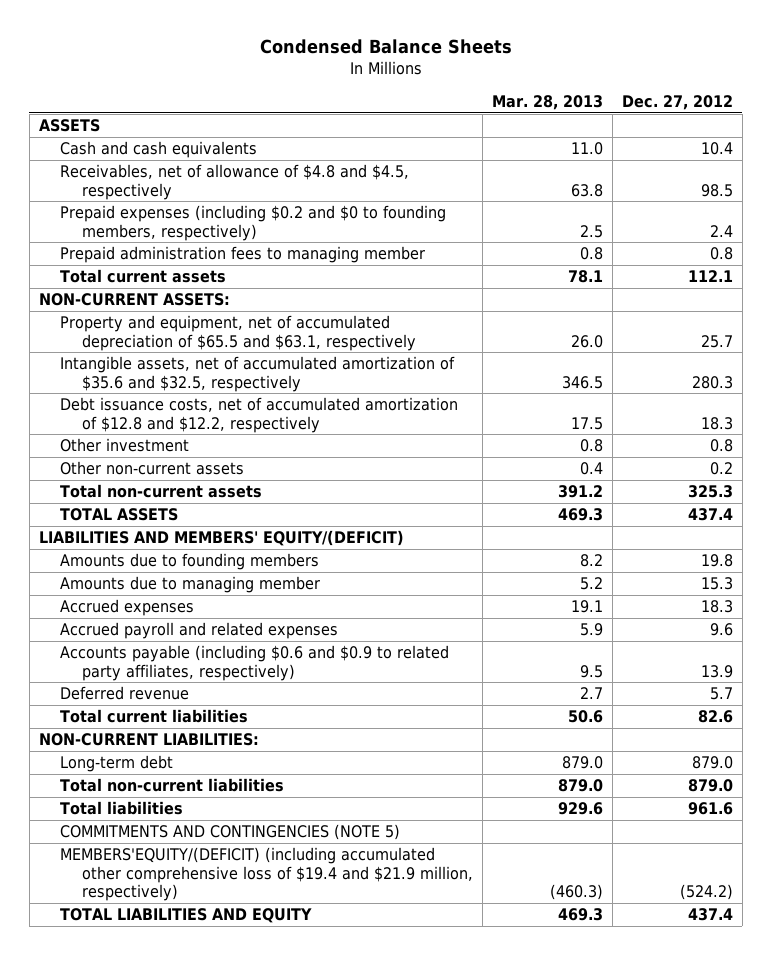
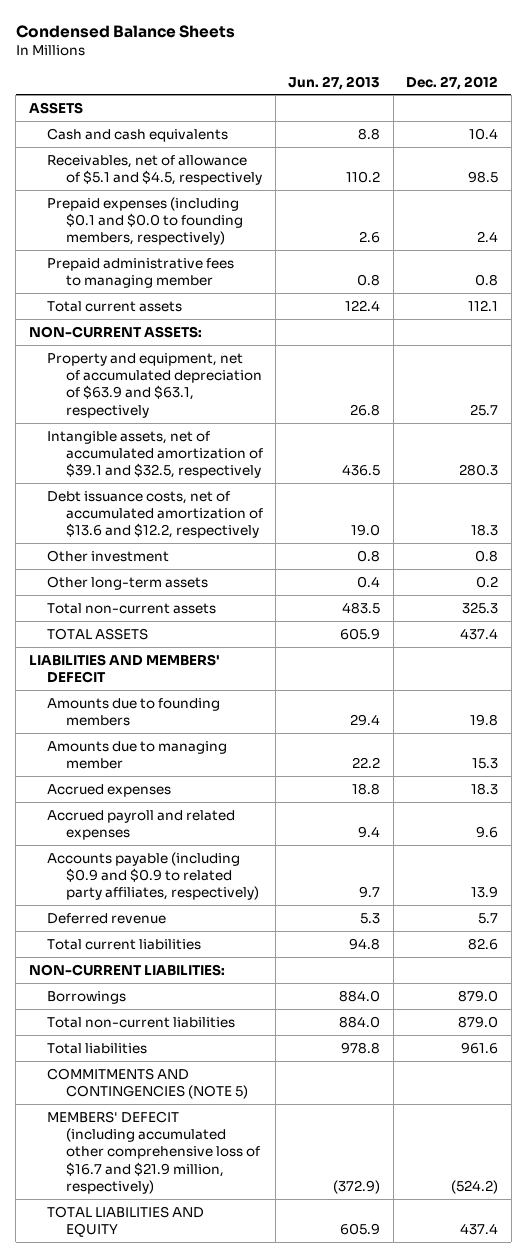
[492,94,604,110] Mar. 28, 2013 -> none
none -> [288,75,381,90] Jun. 27, 2013
[60,164,410,200] Receivables, net of allowance of $4.8 and $4.5, respectively -> [47,154,262,186] Receivables, net of allowance of $5.1 and $4.5, respectively
[60,205,447,241] Prepaid expenses (including $0.2 and $0 to founding members, respectively) -> [47,196,243,246] Prepaid expenses (including $0.1 and $0.0 to founding members, respectively)
[60,246,426,264] Prepaid administration fees to managing member -> [47,257,235,289] Prepaid administrative fees to managing member
[60,315,417,351] Property and equipment, net of accumulated depreciation of $65.5 and $63.1, respectively -> [47,352,262,418] Property and equipment, net of accumulated depreciation of $63.9 and $63.1, respectively
[60,356,456,392] Intangible assets, net of accumulated amortization of $35.6 and $32.5, respectively -> [47,430,263,479] Intangible assets, net of accumulated amortization of $39.1 and $32.5, respectively
[60,397,459,433] Debt issuance costs, net of accumulated amortization of $12.8 and $12.2, respectively -> [47,490,263,539] Debt issuance costs, net of accumulated amortization of $13.6 and $12.2, respectively
[60,461,245,476] Other non-current assets -> [47,575,209,590] Other long-term assets
[38,530,404,547] LIABILITIES AND MEMBERS' EQUITY/(DEFICIT) -> [28,653,220,684] LIABILITIES AND MEMBERS' DEFECIT
[60,645,450,681] Accounts payable (including $0.6 and $0.9 to related party affiliates, respectively) -> [47,851,259,901] Accounts payable (including $0.9 and $0.9 to related party affiliates, respectively)
[60,755,174,773] Long-term debt -> [47,990,127,1004] Borrowings
[60,847,474,902] MEMBERS'EQUITY/(DEFICIT) (including accumulated other comprehensive loss of $19.4 and $21.9 million, respectively) -> [47,1110,260,1195] MEMBERS' DEFECIT (including accumulated other comprehensive loss of $16.7 and $21.9 million, respectively)

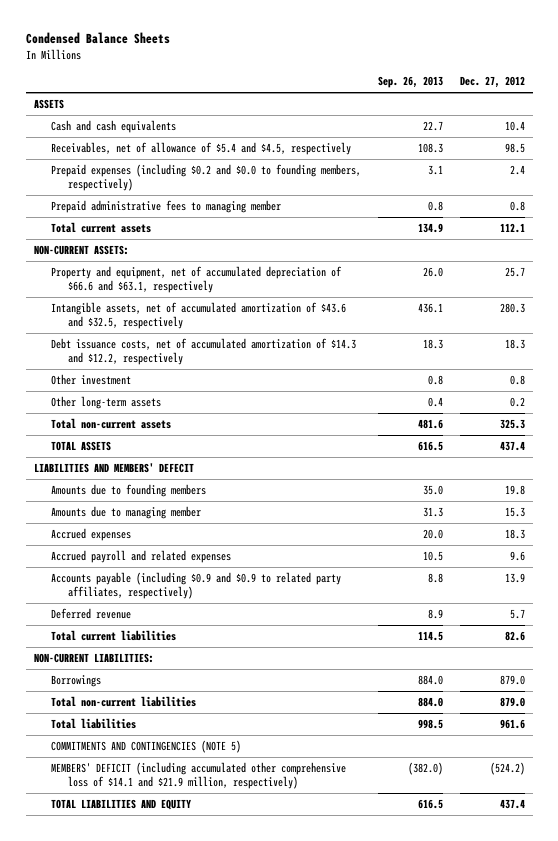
[288,75,381,90] Jun. 27, 2013 -> none
none -> [377,76,443,89] Sep. 26, 2013
[47,154,262,186] Receivables, net of allowance of $5.1 and $4.5, respectively -> [51,141,352,155] Receivables, net of allowance of $5.4 and $4.5, respectively
[47,196,243,246] Prepaid expenses (including $0.1 and $0.0 to founding members, respectively) -> [51,163,362,192] Prepaid expenses (including $0.2 and $0.0 to founding members, respectively)
[47,352,262,418] Property and equipment, net of accumulated depreciation of $63.9 and $63.1, respectively -> [51,265,343,294] Property and equipment, net of accumulated depreciation of $66.6 and $63.1, respectively
[47,430,263,479] Intangible assets, net of accumulated amortization of $39.1 and $32.5, respectively -> [51,301,347,330] Intangible assets, net of accumulated amortization of $43.6 and $32.5, respectively
[47,490,263,539] Debt issuance costs, net of accumulated amortization of $13.6 and $12.2, respectively -> [51,337,357,366] Debt issuance costs, net of accumulated amortization of $14.3 and $12.2, respectively
[47,1110,260,1195] MEMBERS' DEFECIT (including accumulated other comprehensive loss of $16.7 and $21.9 million, respectively) -> [51,761,347,790] MEMBERS' DEFICIT (including accumulated other comprehensive loss of $14.1 and $21.9 million, respectively)

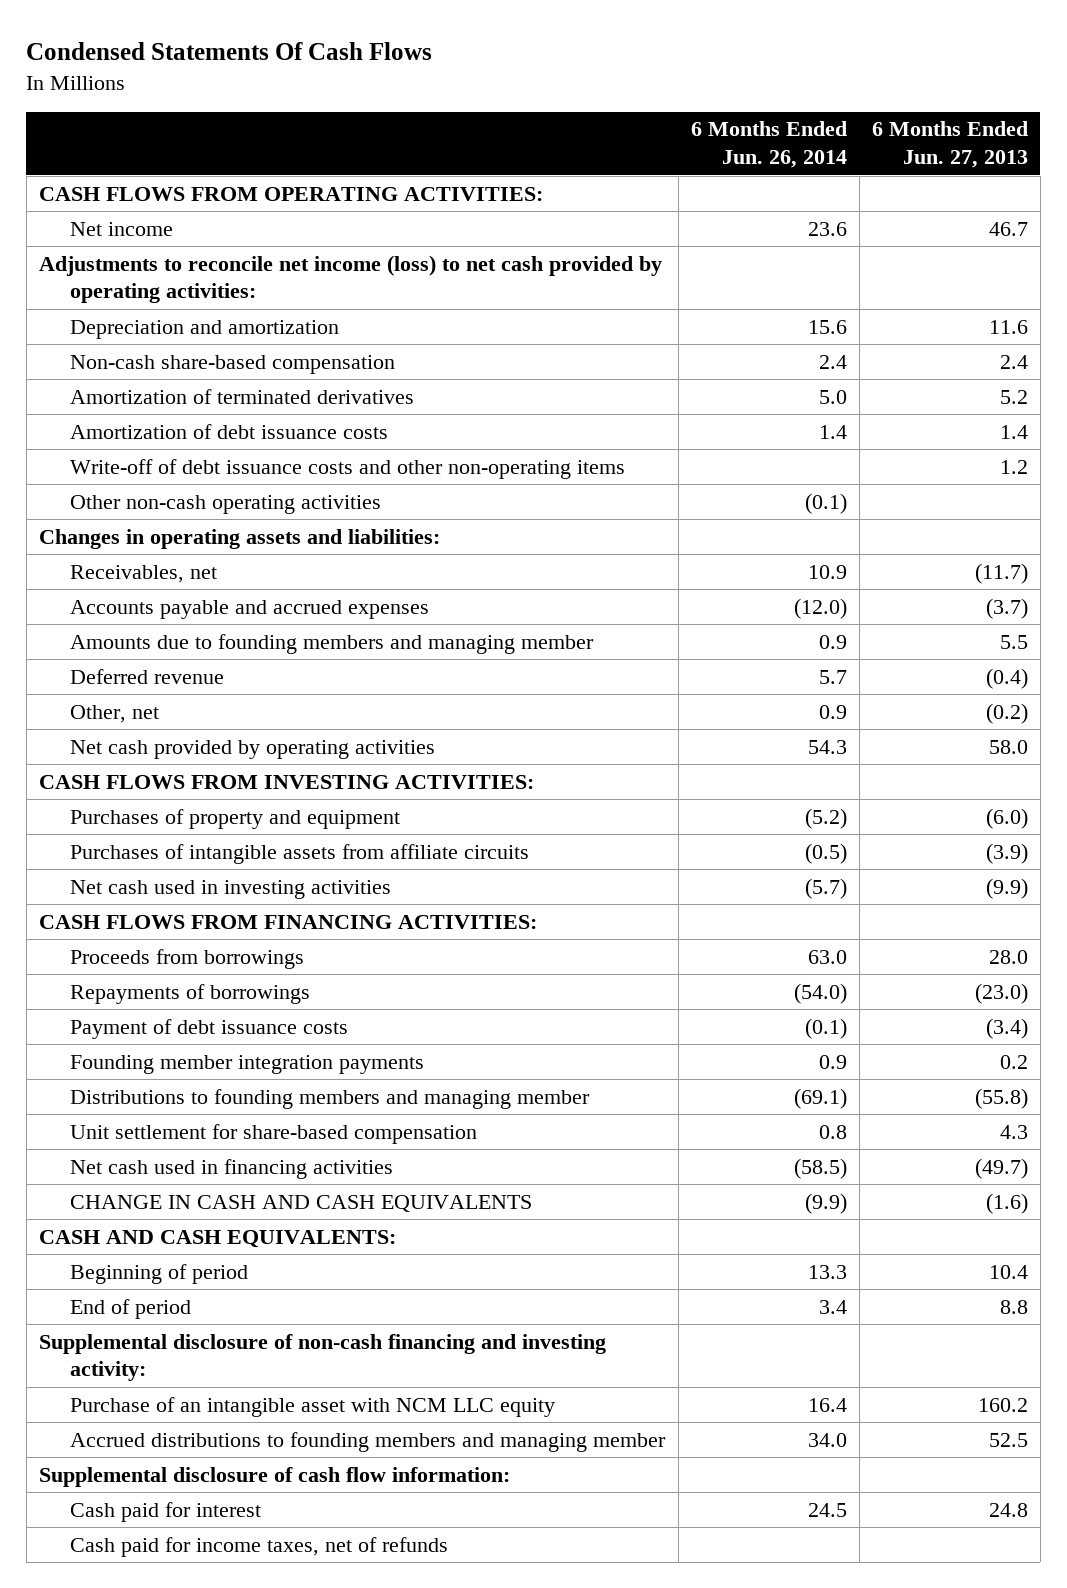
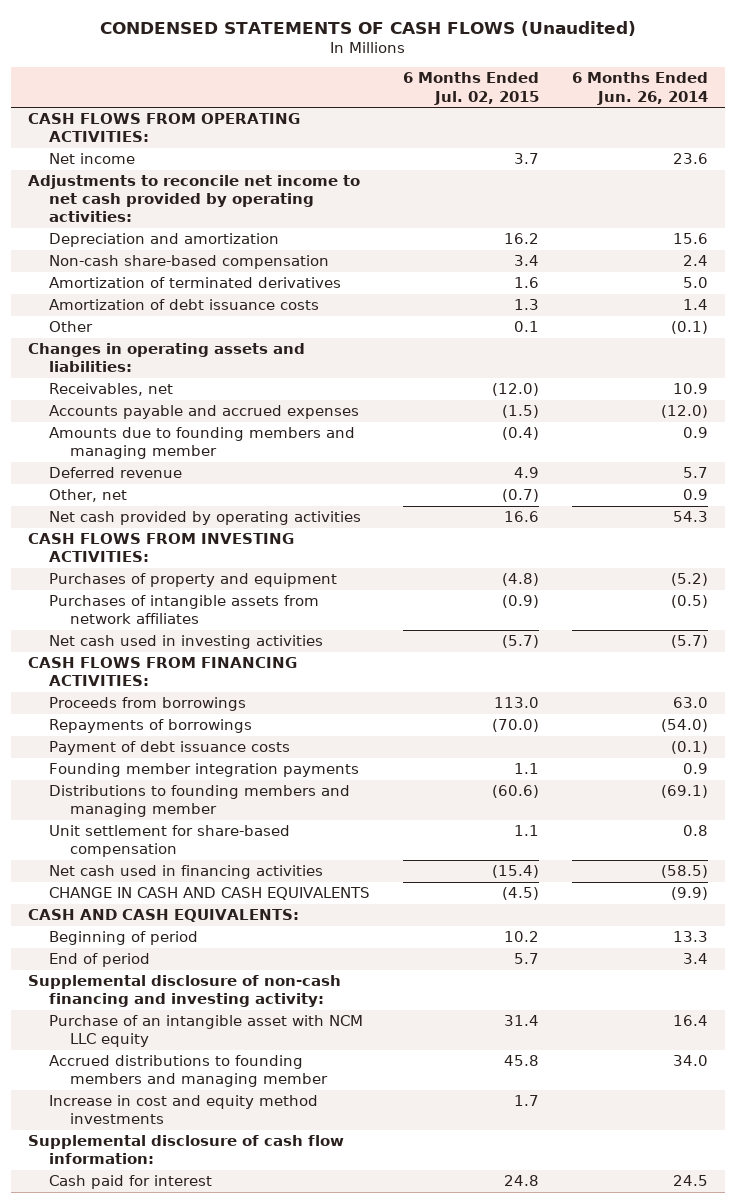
[26,42,433,61] Condensed Statements Of Cash Flows -> [100,20,637,36] CONDENSED STATEMENTS OF CASH FLOWS (Unaudited)
[871,121,1028,169] 6 Months Ended Jun. 27, 2013 -> none
none -> [403,72,540,105] 6 Months Ended Jul. 02, 2015
[38,254,662,304] Adjustments to reconcile net income (loss) to net cash provided by operating activities: -> [28,175,361,223] Adjustments to reconcile net income to net cash provided by operating activities:
[70,458,626,479] Write-off of debt issuance costs and other non-operating items -> none
[70,494,382,514] Other non-cash operating activities -> [49,321,94,333] Other
[70,843,530,864] Purchases of intangible assets from affiliate circuits -> [49,595,320,625] Purchases of intangible assets from network affiliates
none -> [49,1095,319,1125] Increase in cost and equity method investments
[70,1536,449,1557] Cash paid for income taxes, net of refunds -> none

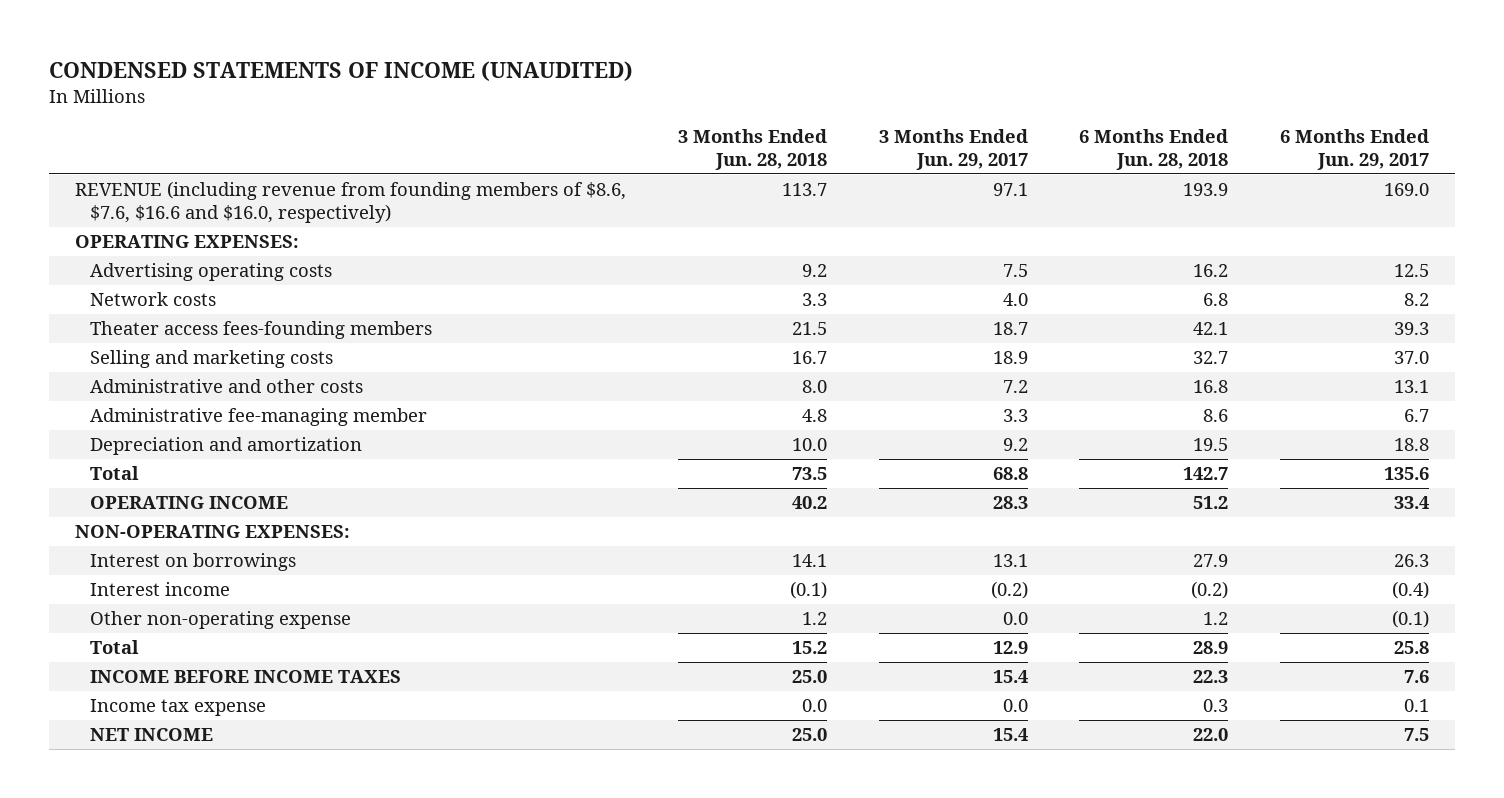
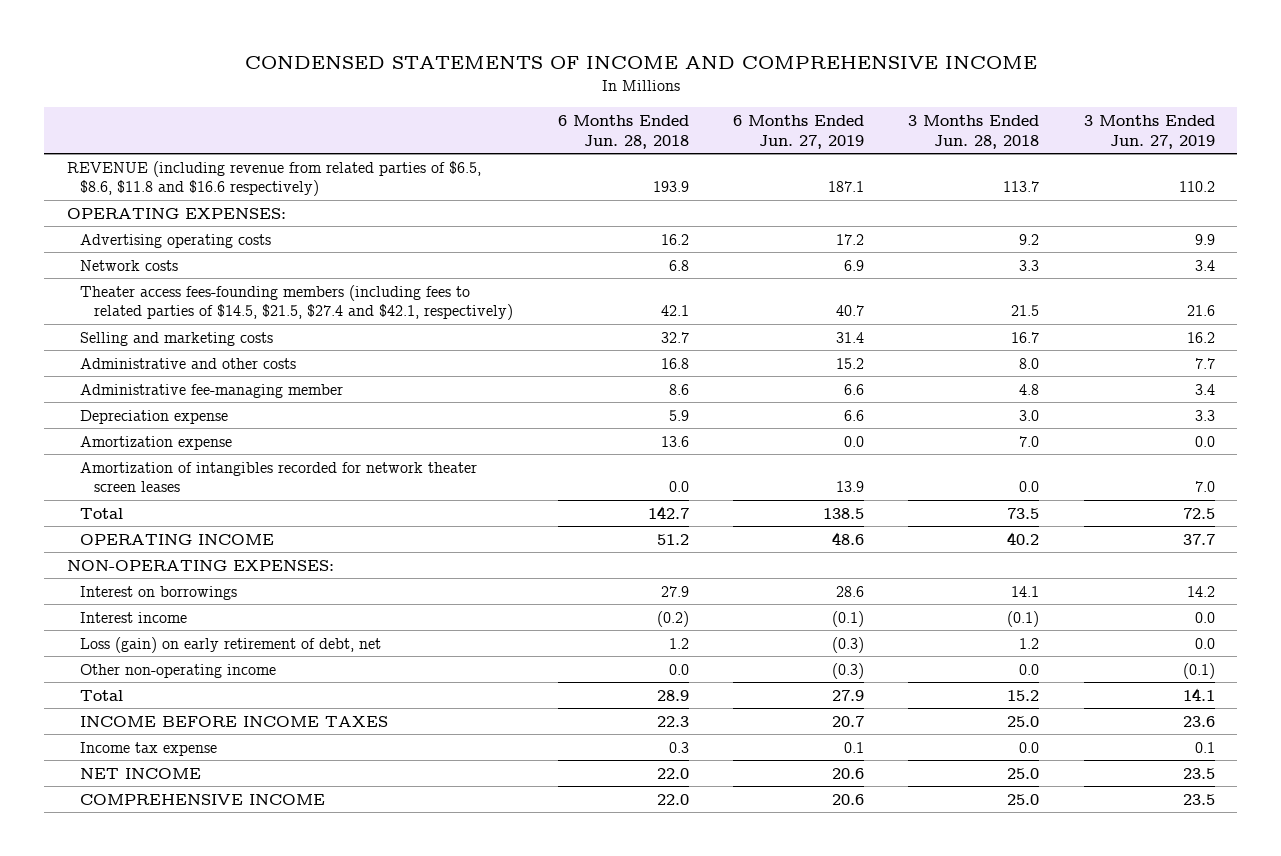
[49,61,634,82] CONDENSED STATEMENTS OF INCOME (UNAUDITED) -> [244,56,1037,70] CONDENSED STATEMENTS OF INCOME AND COMPREHENSIVE INCOME
[878,129,1028,170] 3 Months Ended Jun. 29, 2017 -> none
[1279,129,1429,170] 6 Months Ended Jun. 29, 2017 -> none
none -> [732,114,864,149] 6 Months Ended Jun. 27, 2019
none -> [1083,114,1215,149] 3 Months Ended Jun. 27, 2019
[75,181,627,223] REVENUE (including revenue from founding members of $8.6, $7.6, $16.6 and $16.0, respectively) -> [66,160,481,197] REVENUE (including revenue from related parties of $6.5, $8.6, $11.8 and $16.6 respectively)
[89,321,432,340] Theater access fees-founding members -> [80,284,514,321] Theater access fees-founding members (including fees to related parties of $14.5, $21.5, $27.4 and $42.1, respectively)
[89,437,362,456] Depreciation and amortization -> [80,409,229,424] Depreciation expense
[791,438,827,452] 10.0 -> [1019,409,1040,421] 3.0
[1193,438,1229,452] 19.5 -> [668,409,689,421] 5.9
none -> [80,435,233,450] Amortization expense
none -> [80,461,478,493] Amortization of intangibles recorded for network theater screen leases
none -> [80,636,382,653] Loss (gain) on early retirement of debt, net
[89,611,351,630] Other non-operating expense -> [80,663,277,678] Other non-operating income
[801,612,827,626] 1.2 -> [1019,663,1040,675] 0.0
[1203,612,1229,626] 1.2 -> [668,663,689,675] 0.0
none -> [80,793,326,805] COMPREHENSIVE INCOME

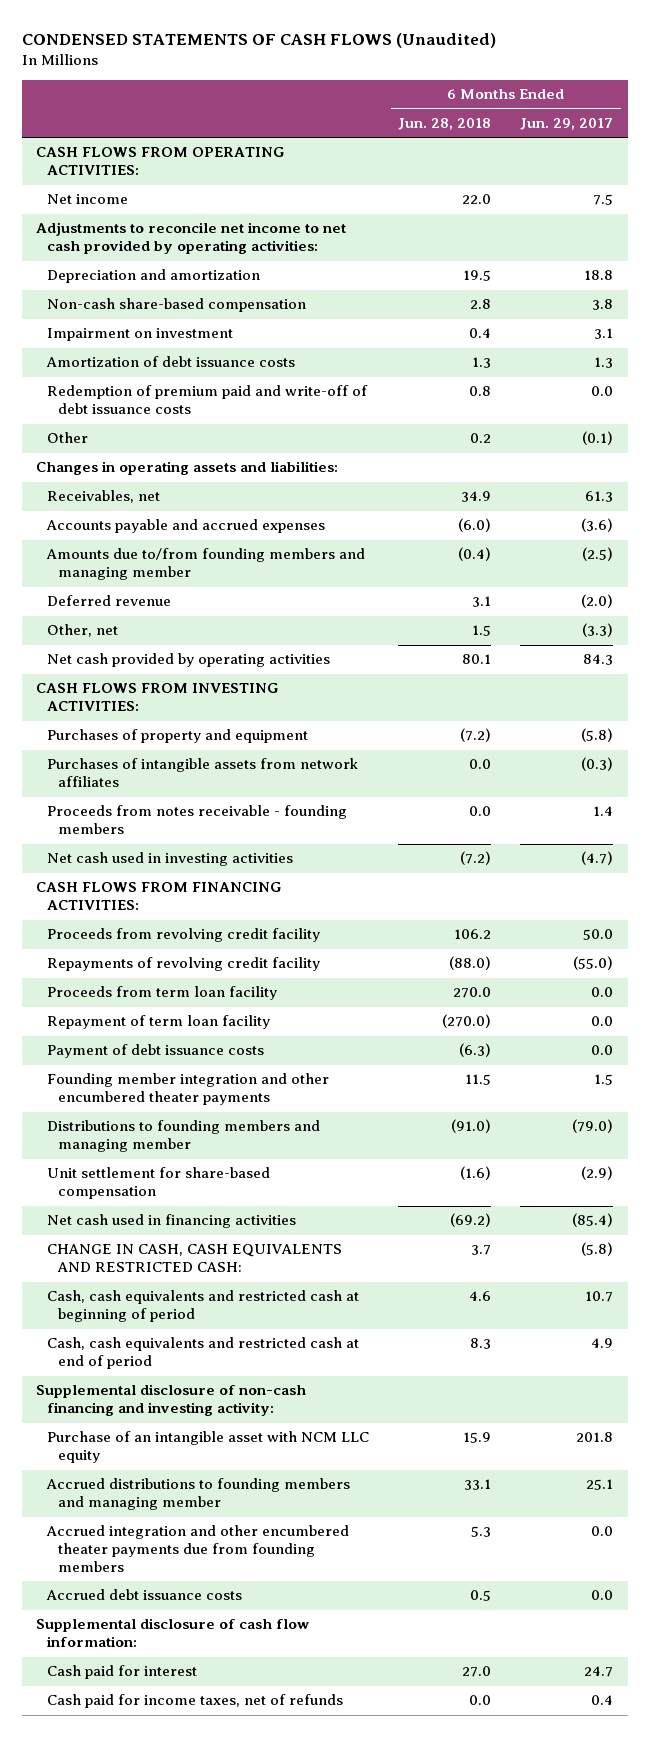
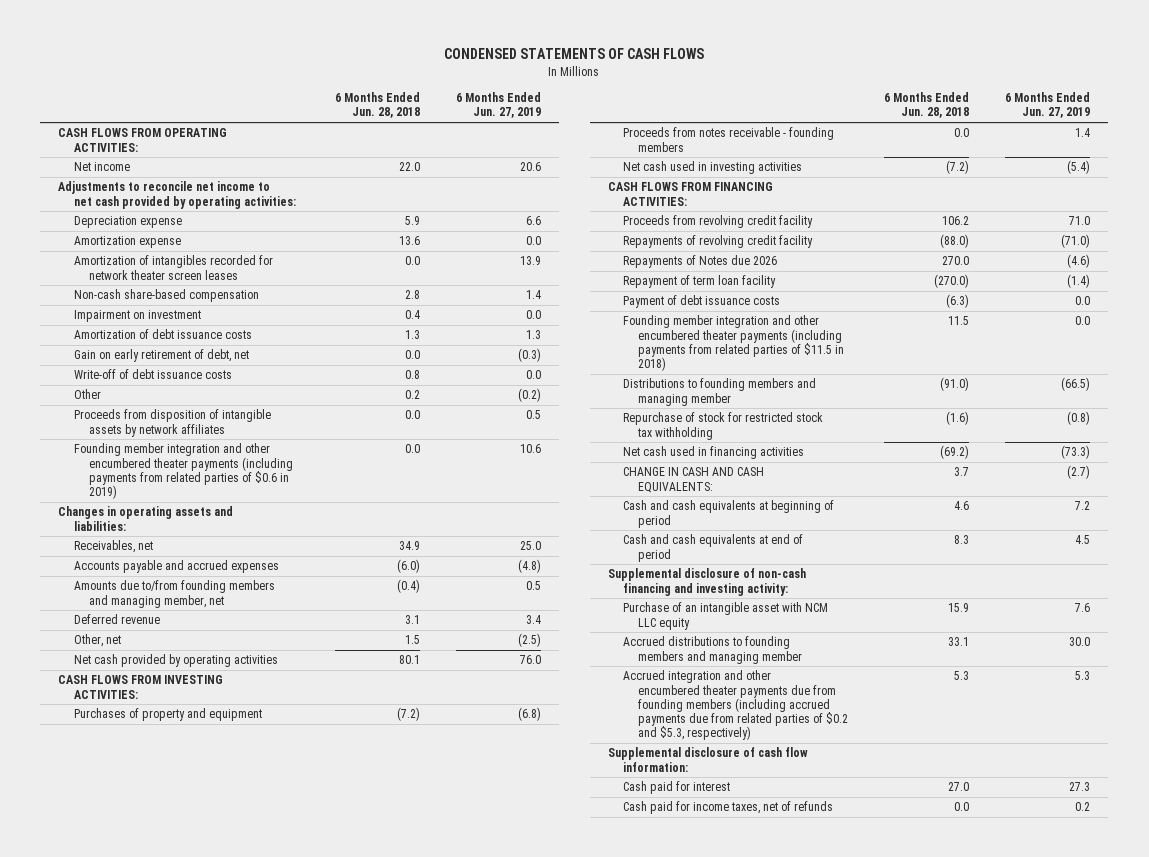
[21,32,496,48] CONDENSED STATEMENTS OF CASH FLOWS (Unaudited) -> [444,48,705,60] CONDENSED STATEMENTS OF CASH FLOWS
[520,118,614,131] Jun. 29, 2017 -> none
none -> [456,92,542,119] 6 Months Ended Jun. 27, 2019
[46,269,260,284] Depreciation and amortization -> [73,216,182,229] Depreciation expense
[463,270,492,282] 19.5 -> [404,216,420,226] 5.9
none -> [73,236,181,249] Amortization expense
none -> [73,255,273,280] Amortization of intangibles recorded for network theater screen leases
none -> [73,349,249,363] Gain on early retirement of debt, net
[46,385,368,415] Redemption of premium paid and write-off of debt issuance costs -> [73,369,232,380] Write-off of debt issuance costs
none -> [73,409,271,437] Proceeds from disposition of intangible assets by network affiliates
none -> [73,443,293,500] Founding member integration and other encumbered theater payments (including payments from related parties of $0.6 in 2019)
[45,548,365,581] Amounts due to/from founding members and managing member -> [73,580,275,608] Amounts due to/from founding members and managing member, net
[46,758,358,788] Purchases of intangible assets from network affiliates -> none
[46,986,277,1001] Proceeds from term loan facility -> none
none -> [622,255,777,269] Repayments of Notes due 2026
[46,1073,329,1106] Founding member integration and other encumbered theater payments -> [622,315,844,372] Founding member integration and other encumbered theater payments (including payments from related parties of $11.5 in 2018)
[46,1167,270,1200] Unit settlement for share-based compensation -> [622,412,823,440] Repurchase of stock for restricted stock tax withholding
[46,1244,342,1273] CHANGE IN CASH, CASH EQUIVALENTS AND RESTRICTED CASH: -> [622,467,764,493] CHANGE IN CASH AND CASH EQUIVALENTS:
[46,1290,359,1323] Cash, cash equivalents and restricted cash at beginning of period -> [622,500,834,528] Cash and cash equivalents at beginning of period
[46,1337,359,1370] Cash, cash equivalents and restricted cash at end of period -> [622,534,803,562] Cash and cash equivalents at end of period
[45,1589,242,1601] Accrued debt issuance costs -> none
[45,1525,349,1573] Accrued integration and other encumbered theater payments due from founding members -> [622,670,848,741] Accrued integration and other encumbered theater payments due from founding members (including accrued payments due from related parties of $0.2 and $5.3, respectively)

